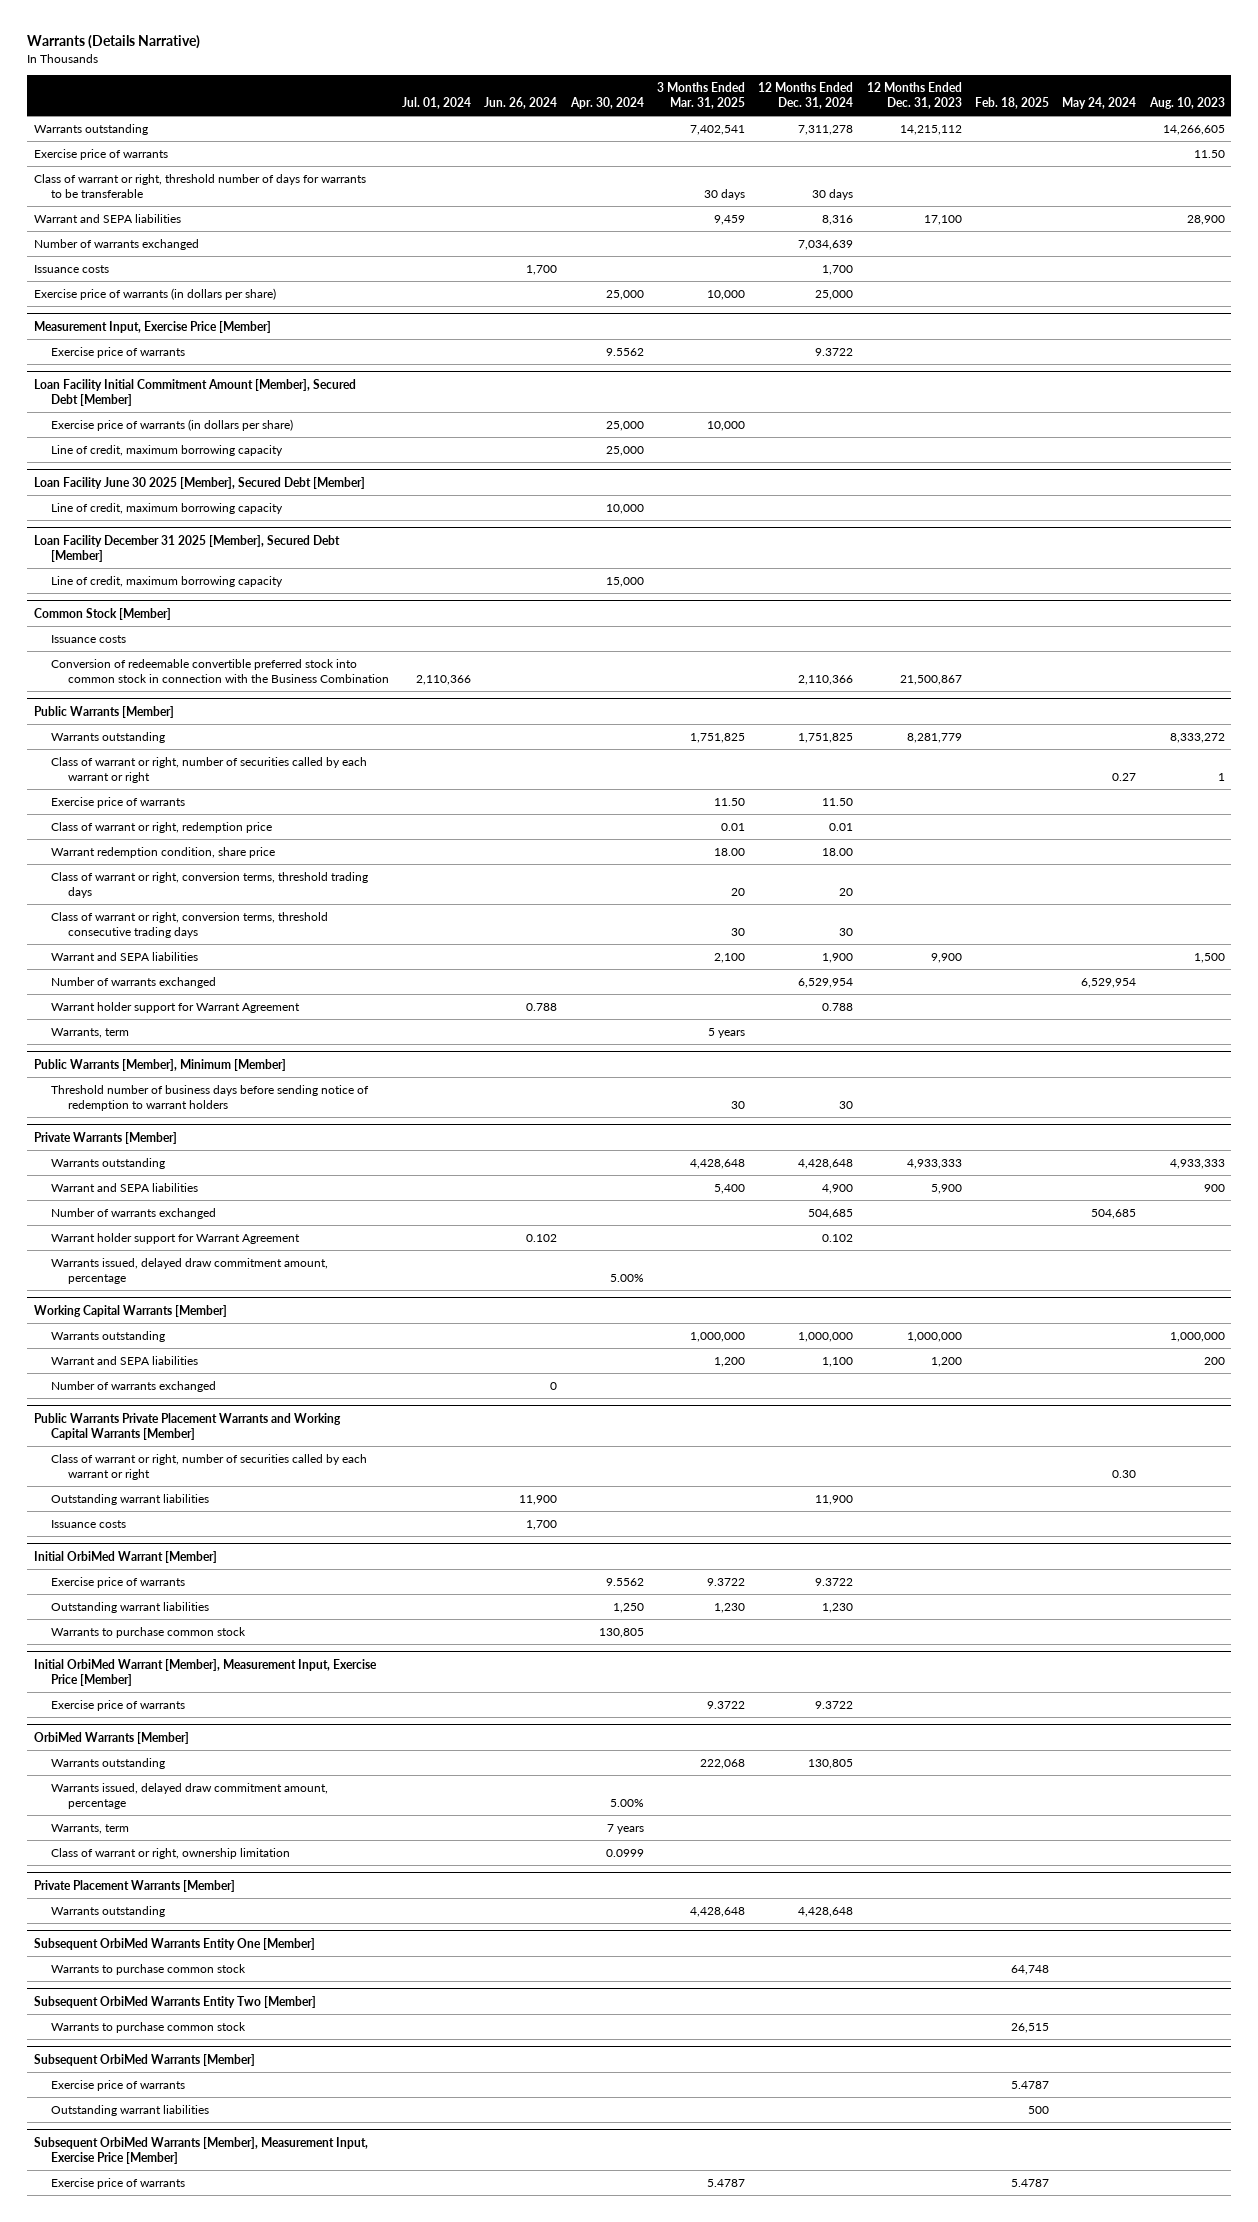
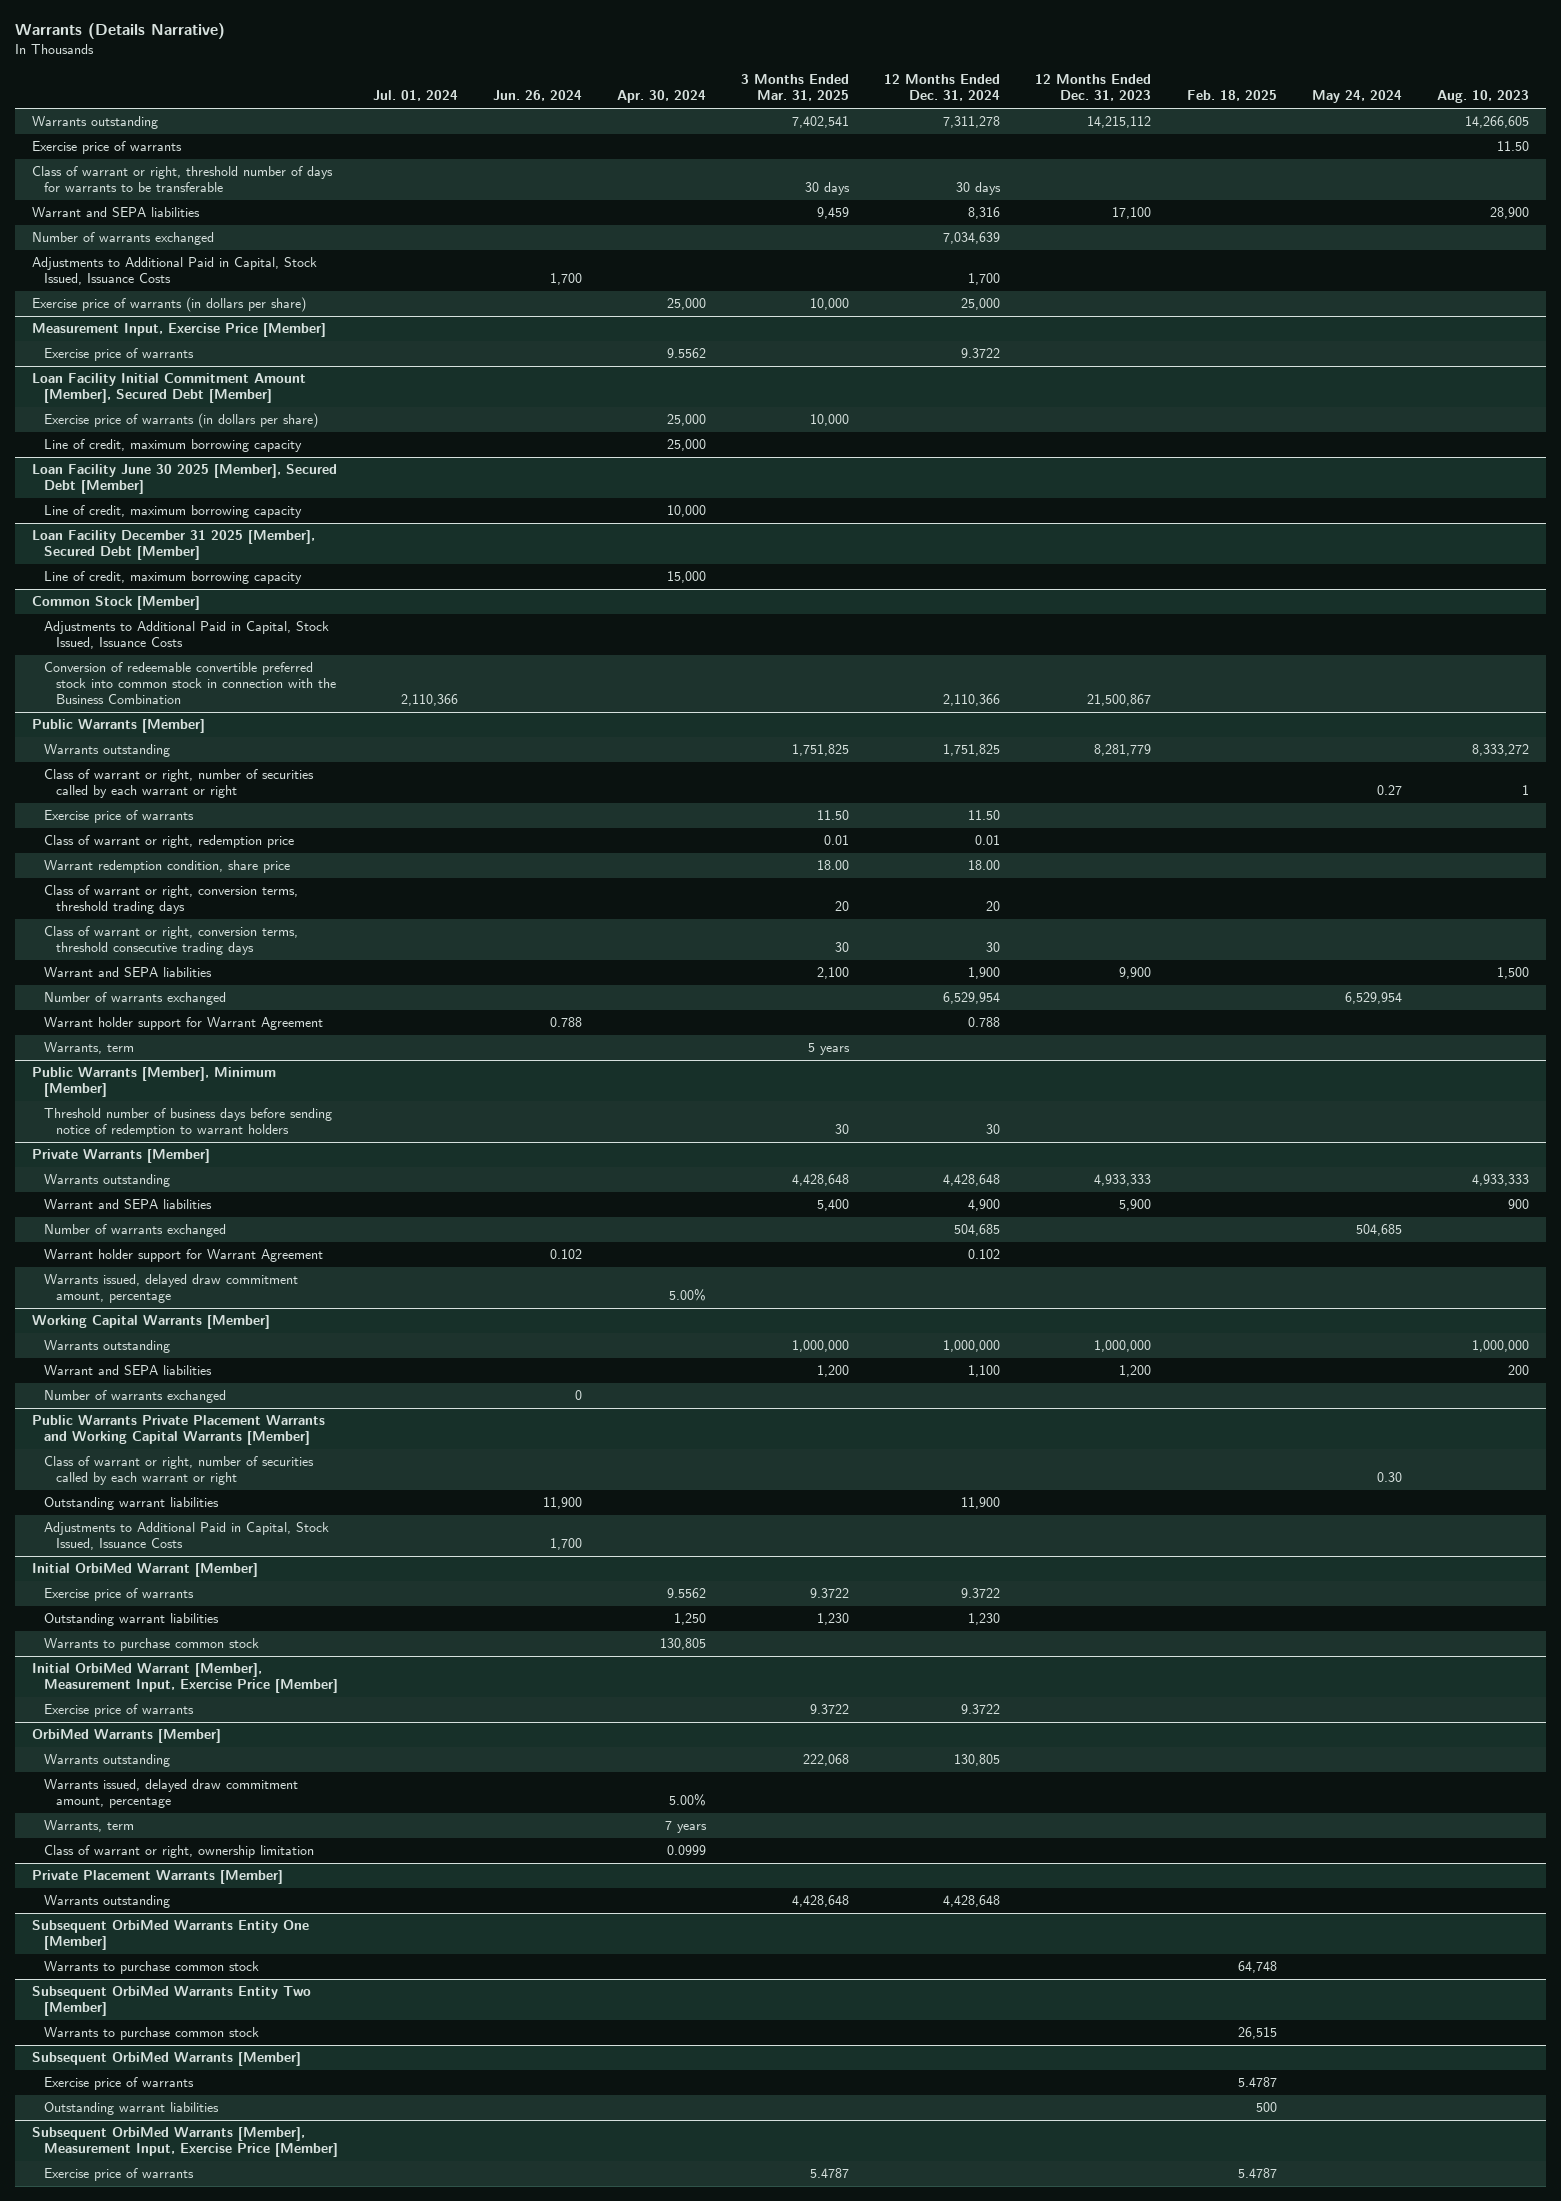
[33,264,109,273] Issuance costs -> [32,257,318,286] Adjustments to Additional Paid in Capital, Stock Issued, Issuance Costs
[50,634,126,643] Issuance costs -> [43,621,329,650] Adjustments to Additional Paid in Capital, Stock Issued, Issuance Costs
[50,1519,126,1528] Issuance costs -> [43,1522,329,1551] Adjustments to Additional Paid in Capital, Stock Issued, Issuance Costs

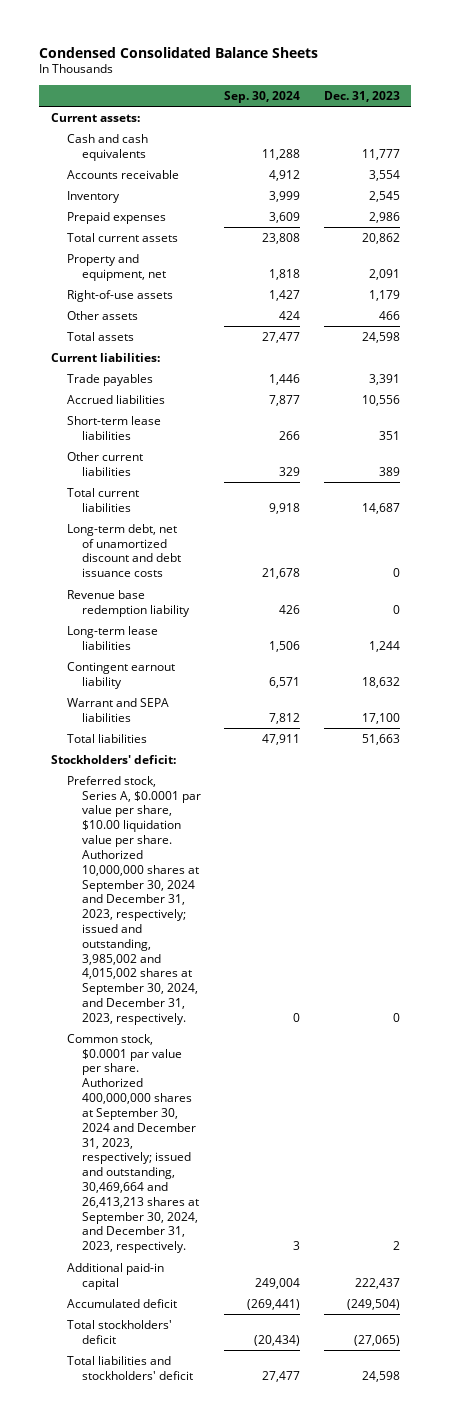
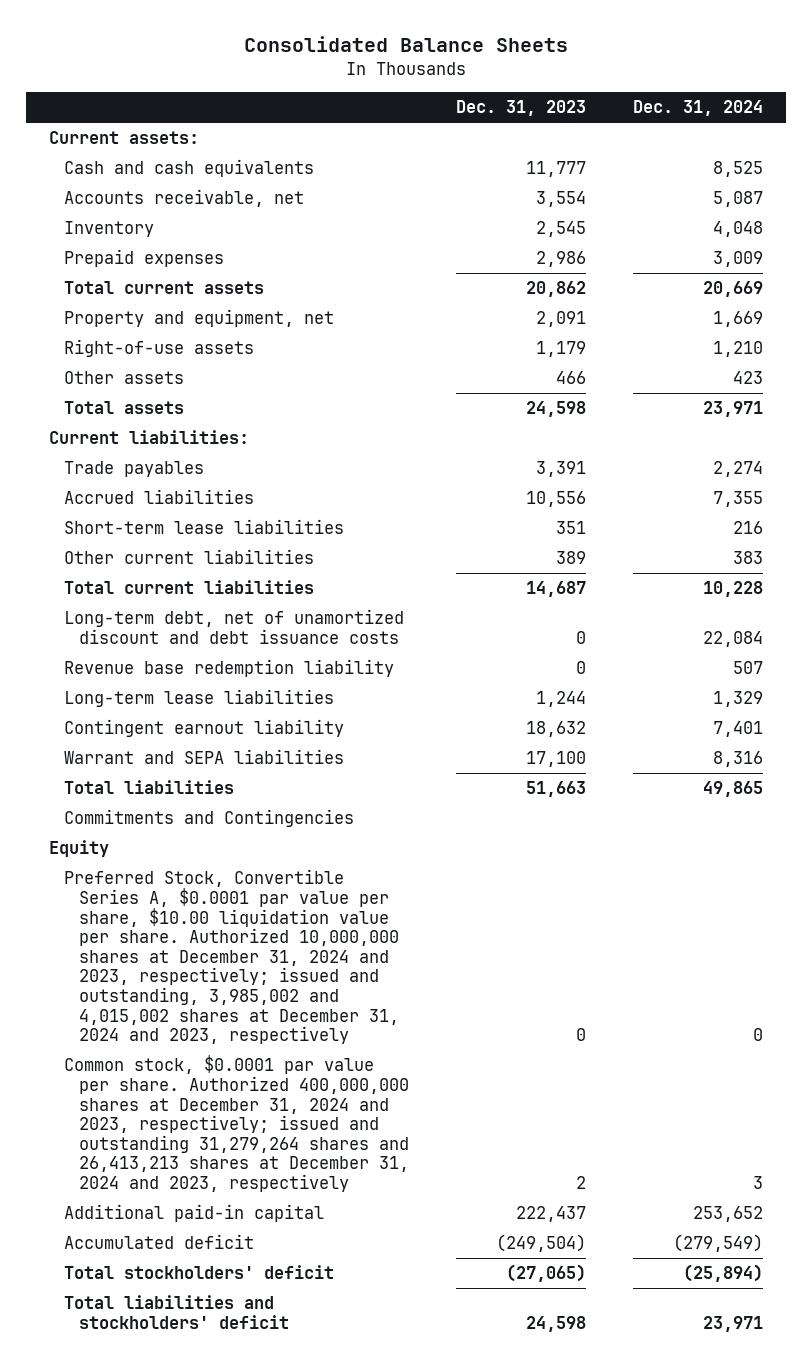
[39,46,319,58] Condensed Consolidated Balance Sheets -> [244,36,569,53] Consolidated Balance Sheets
[224,90,301,103] Sep. 30, 2024 -> none
none -> [632,99,763,116] Dec. 31, 2024
[66,169,179,179] Accounts receivable -> [64,189,305,208] Accounts receivable, net
none -> [64,809,355,828] Commitments and Contingencies
[51,754,177,764] Stockholders' deficit: -> [49,840,110,858] Equity
[66,775,202,1025] Preferred stock, Series A, $0.0001 par value per share, $10.00 liquidation value per share. Authorized 10,000,000 shares at September 30, 2024 and December 31, 2023, respectively; issued and outstanding, 3,985,002 and 4,015,002 shares at September 30, 2024, and December 31, 2023, respectively. -> [64,869,399,1045] Preferred Stock, Convertible Series A, $0.0001 par value per share, $10.00 liquidation value per share. Authorized 10,000,000 shares at December 31, 2024 and 2023, respectively; issued and outstanding, 3,985,002 and 4,015,002 shares at December 31, 2024 and 2023, respectively
[66,1033,200,1254] Common stock, $0.0001 par value per share. Authorized 400,000,000 shares at September 30, 2024 and December 31, 2023, respectively; issued and outstanding, 30,469,664 and 26,413,213 shares at September 30, 2024, and December 31, 2023, respectively. -> [64,1055,409,1193] Common stock, $0.0001 par value per share. Authorized 400,000,000 shares at December 31, 2024 and 2023, respectively; issued and outstanding 31,279,264 shares and 26,413,213 shares at December 31, 2024 and 2023, respectively

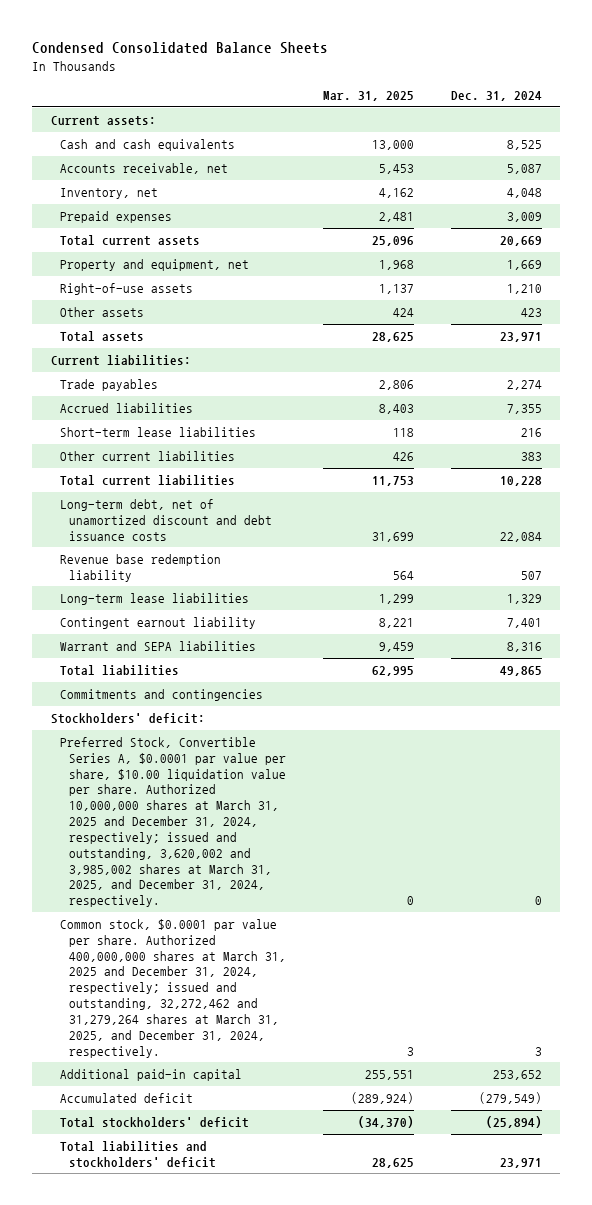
[244,36,569,53] Consolidated Balance Sheets -> [32,42,329,55] Condensed Consolidated Balance Sheets
[455,99,586,116] Dec. 31, 2023 -> none
none -> [322,91,414,102] Mar. 31, 2025
[64,221,155,238] Inventory -> [59,187,158,199] Inventory, net
[64,809,355,828] Commitments and Contingencies -> [59,688,263,701] Commitments and contingencies
[49,840,110,858] Equity -> [50,712,205,724] Stockholders' deficit:
[64,869,399,1045] Preferred Stock, Convertible Series A, $0.0001 par value per share, $10.00 liquidation value per share. Authorized 10,000,000 shares at December 31, 2024 and 2023, respectively; issued and outstanding, 3,985,002 and 4,015,002 shares at December 31, 2024 and 2023, respectively -> [59,736,286,908] Preferred Stock, Convertible Series A, $0.0001 par value per share, $10.00 liquidation value per share. Authorized 10,000,000 shares at March 31, 2025 and December 31, 2024, respectively; issued and outstanding, 3,620,002 and 3,985,002 shares at March 31, 2025, and December 31, 2024, respectively.
[64,1055,409,1193] Common stock, $0.0001 par value per share. Authorized 400,000,000 shares at December 31, 2024 and 2023, respectively; issued and outstanding 31,279,264 shares and 26,413,213 shares at December 31, 2024 and 2023, respectively -> [59,918,286,1058] Common stock, $0.0001 par value per share. Authorized 400,000,000 shares at March 31, 2025 and December 31, 2024, respectively; issued and outstanding, 32,272,462 and 31,279,264 shares at March 31, 2025, and December 31, 2024, respectively.

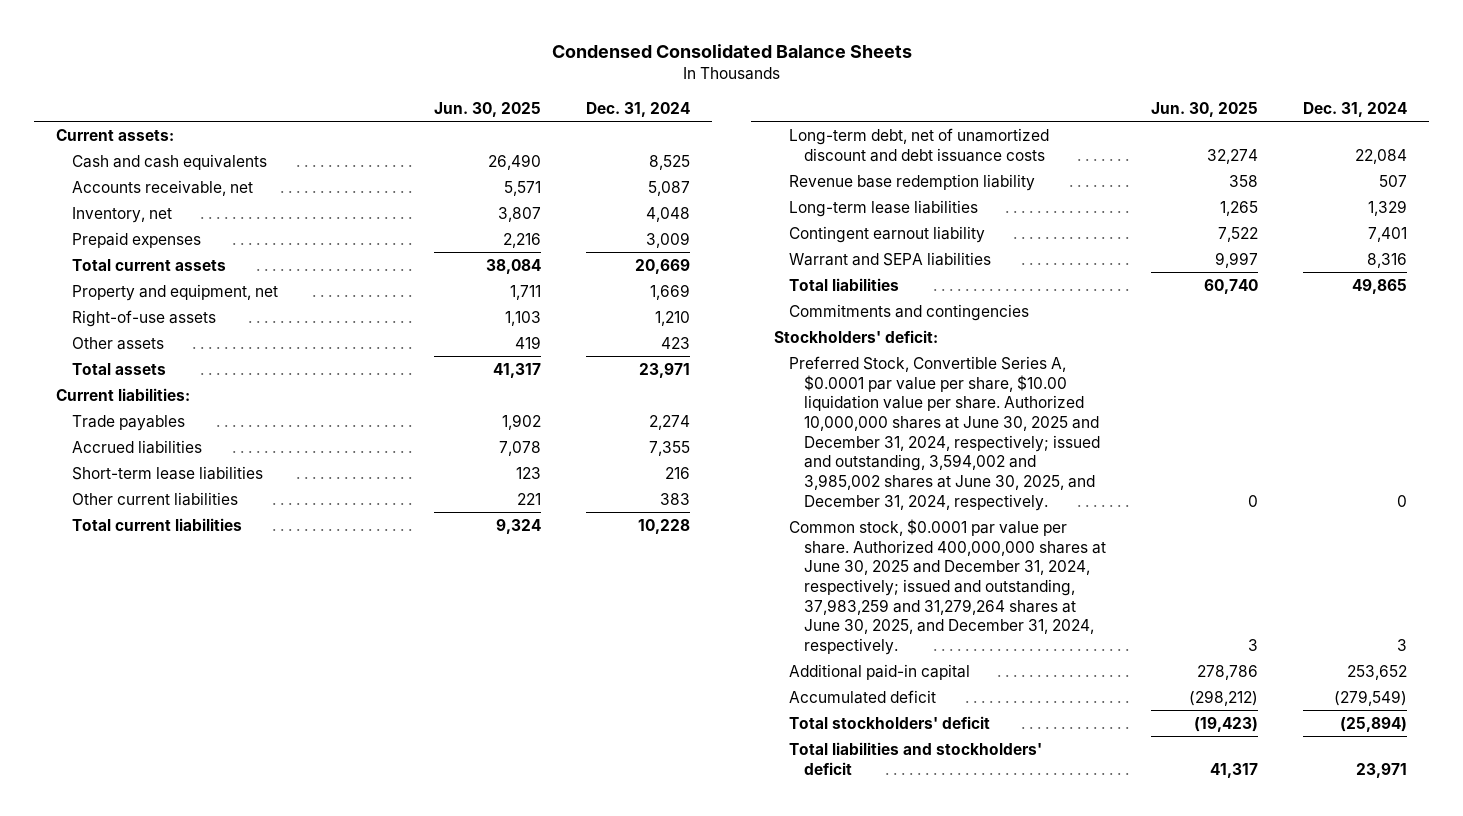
[322,91,414,102] Mar. 31, 2025 -> none
none -> [434,101,542,117] Jun. 30, 2025
[59,736,286,908] Preferred Stock, Convertible Series A, $0.0001 par value per share, $10.00 liquidation value per share. Authorized 10,000,000 shares at March 31, 2025 and December 31, 2024, respectively; issued and outstanding, 3,620,002 and 3,985,002 shares at March 31, 2025, and December 31, 2024, respectively. -> [789,355,1101,511] Preferred Stock, Convertible Series A, $0.0001 par value per share, $10.00 liquidation value per share. Authorized 10,000,000 shares at June 30, 2025 and December 31, 2024, respectively; issued and outstanding, 3,594,002 and 3,985,002 shares at June 30, 2025, and December 31, 2024, respectively.
[59,918,286,1058] Common stock, $0.0001 par value per share. Authorized 400,000,000 shares at March 31, 2025 and December 31, 2024, respectively; issued and outstanding, 32,272,462 and 31,279,264 shares at March 31, 2025, and December 31, 2024, respectively. -> [789,518,1107,655] Common stock, $0.0001 par value per share. Authorized 400,000,000 shares at June 30, 2025 and December 31, 2024, respectively; issued and outstanding, 37,983,259 and 31,279,264 shares at June 30, 2025, and December 31, 2024, respectively.

